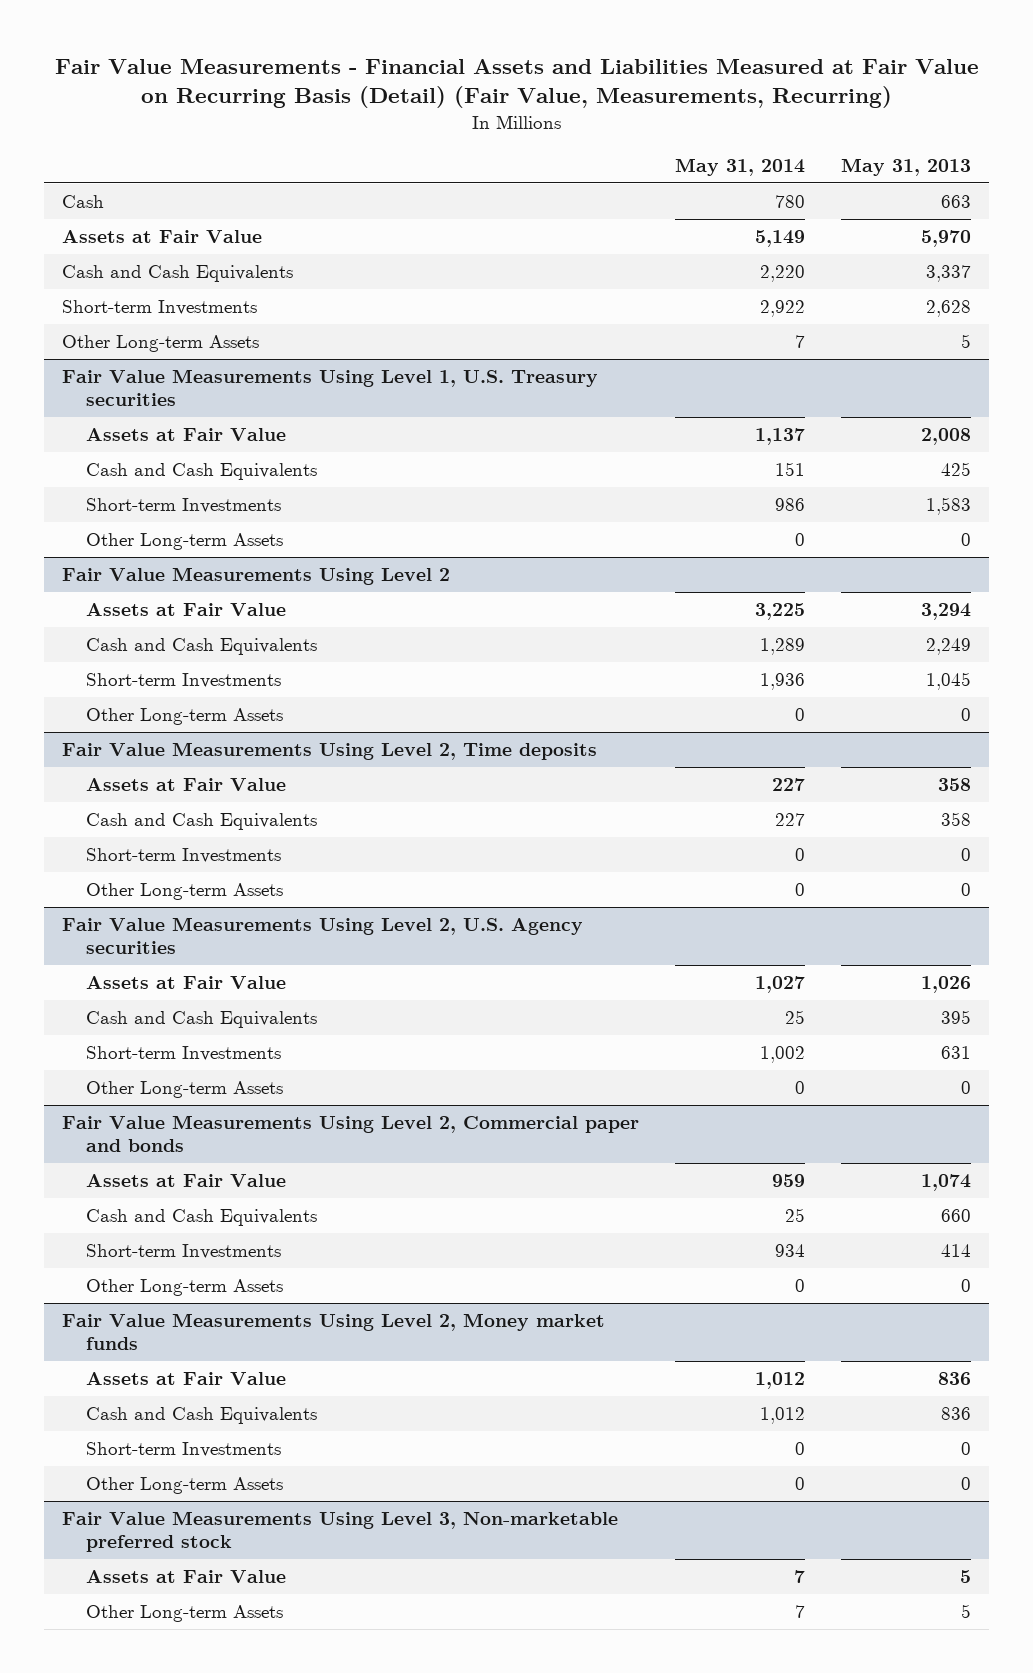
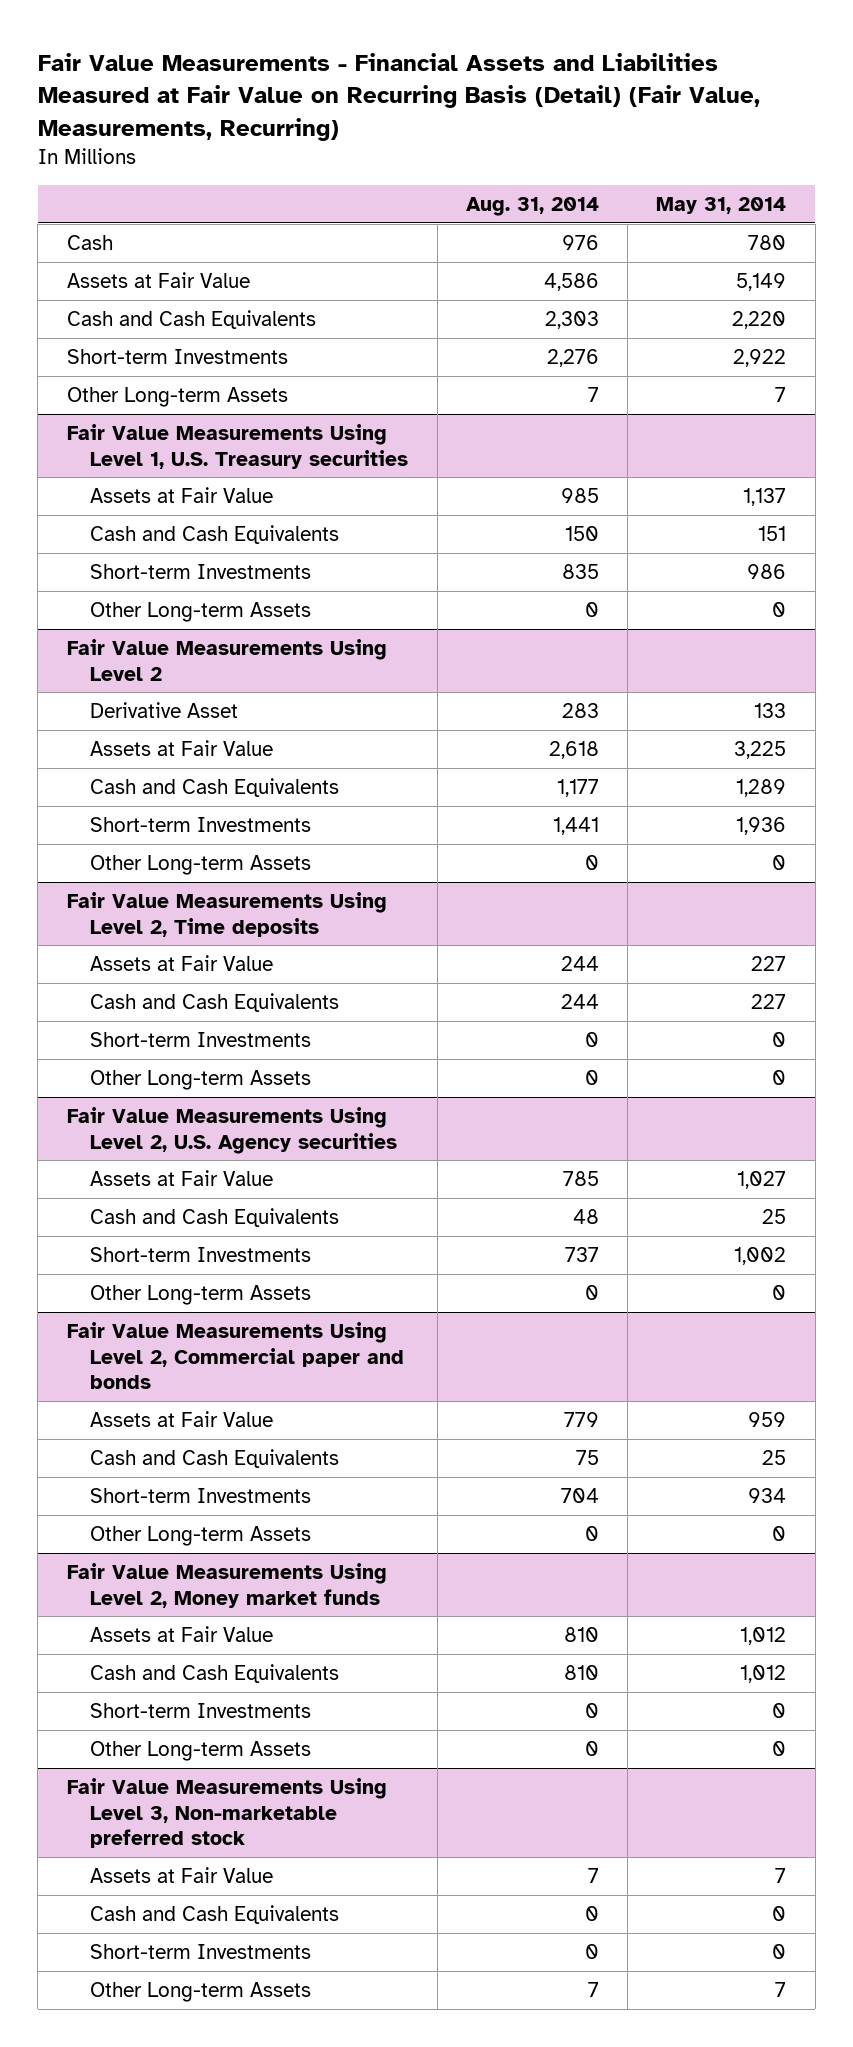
[841,157,972,176] May 31, 2013 -> none
none -> [465,196,599,216] Aug. 31, 2014
none -> [90,701,239,718] Derivative Asset
none -> [90,1904,340,1924] Cash and Cash Equivalents
none -> [90,1943,312,1959] Short-term Investments

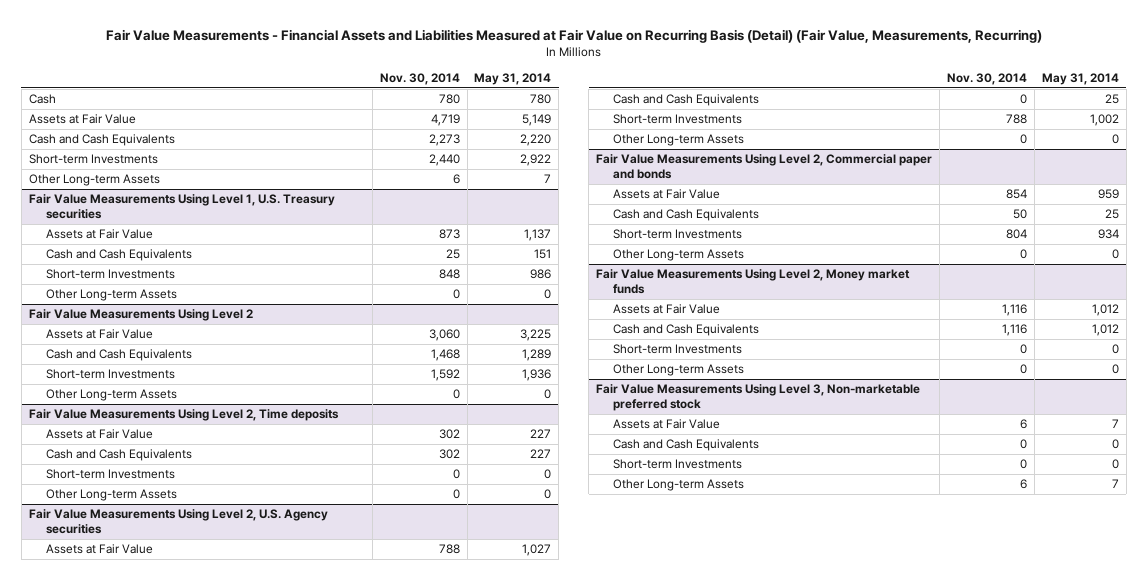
[465,196,599,216] Aug. 31, 2014 -> none
none -> [379,73,460,86] Nov. 30, 2014
[90,701,239,718] Derivative Asset -> none

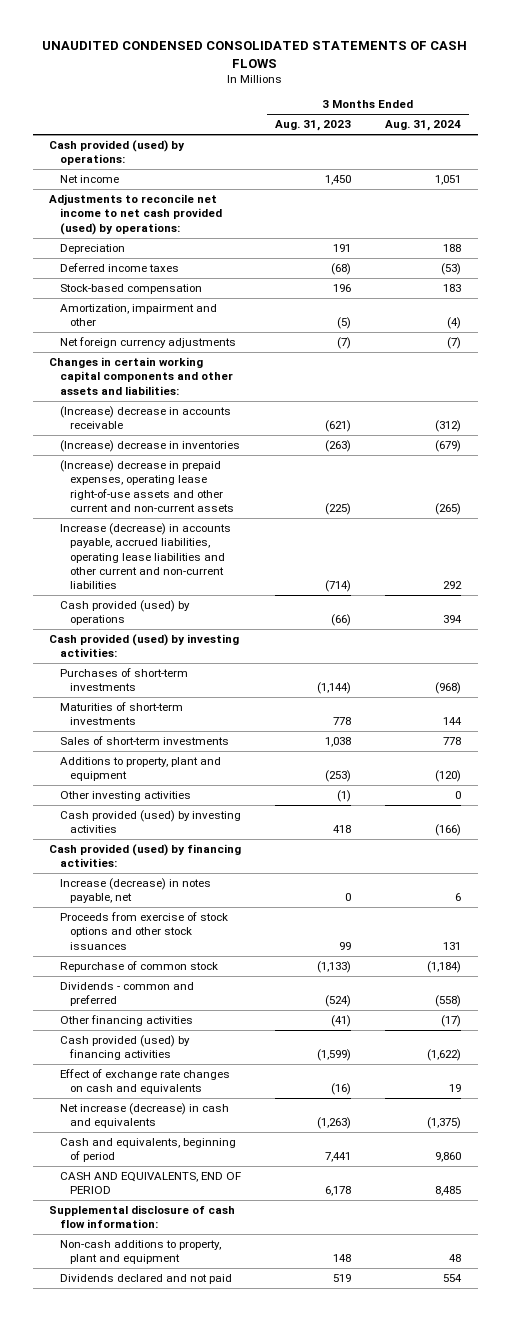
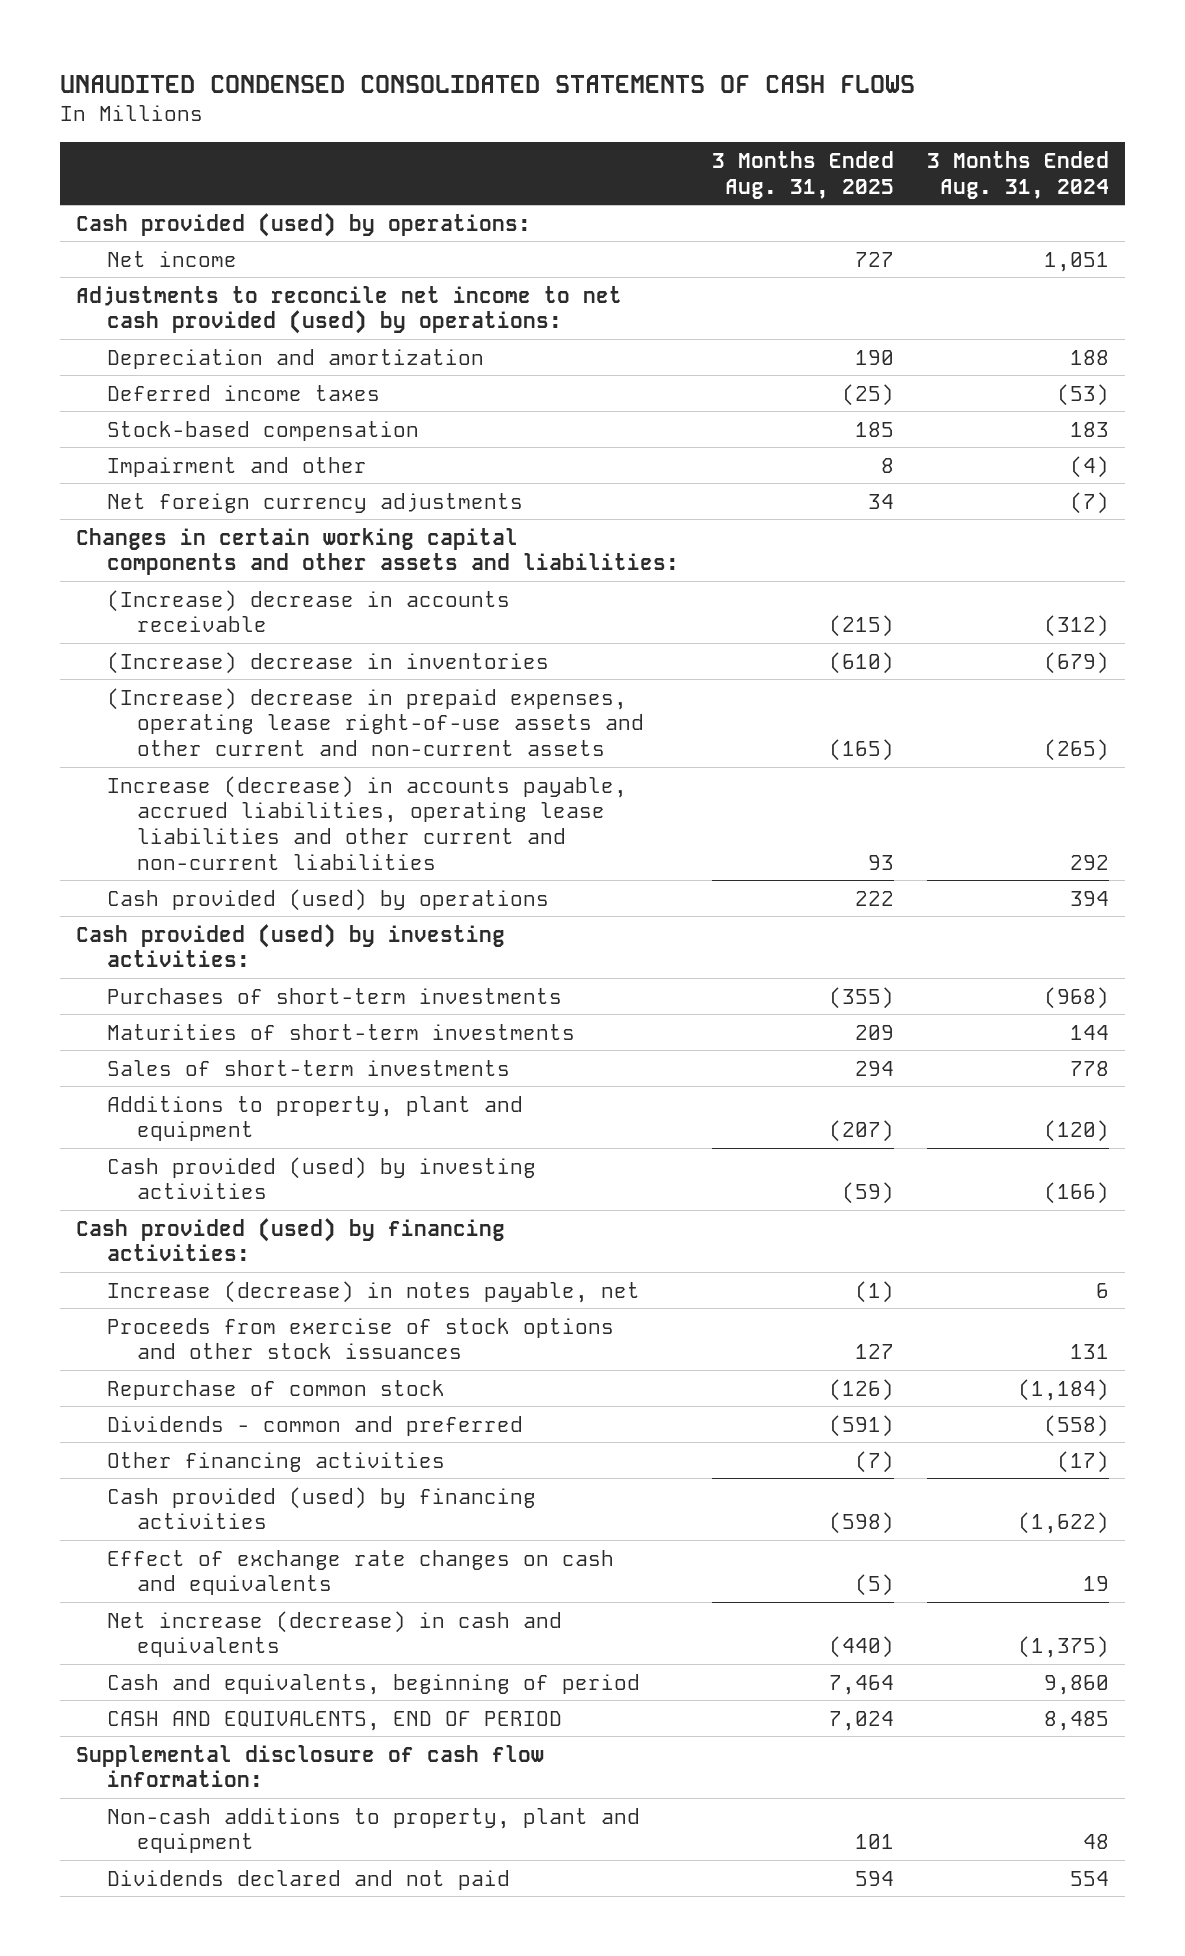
[275,120,352,132] Aug. 31, 2023 -> none
none -> [711,150,894,199] 3 Months Ended Aug. 31, 2025
[59,244,125,255] Depreciation -> [106,348,484,369] Depreciation and amortization
[59,304,217,327] Amortization, impairment and other -> [106,456,367,477] Impairment and other
[59,791,191,802] Other investing activities -> none

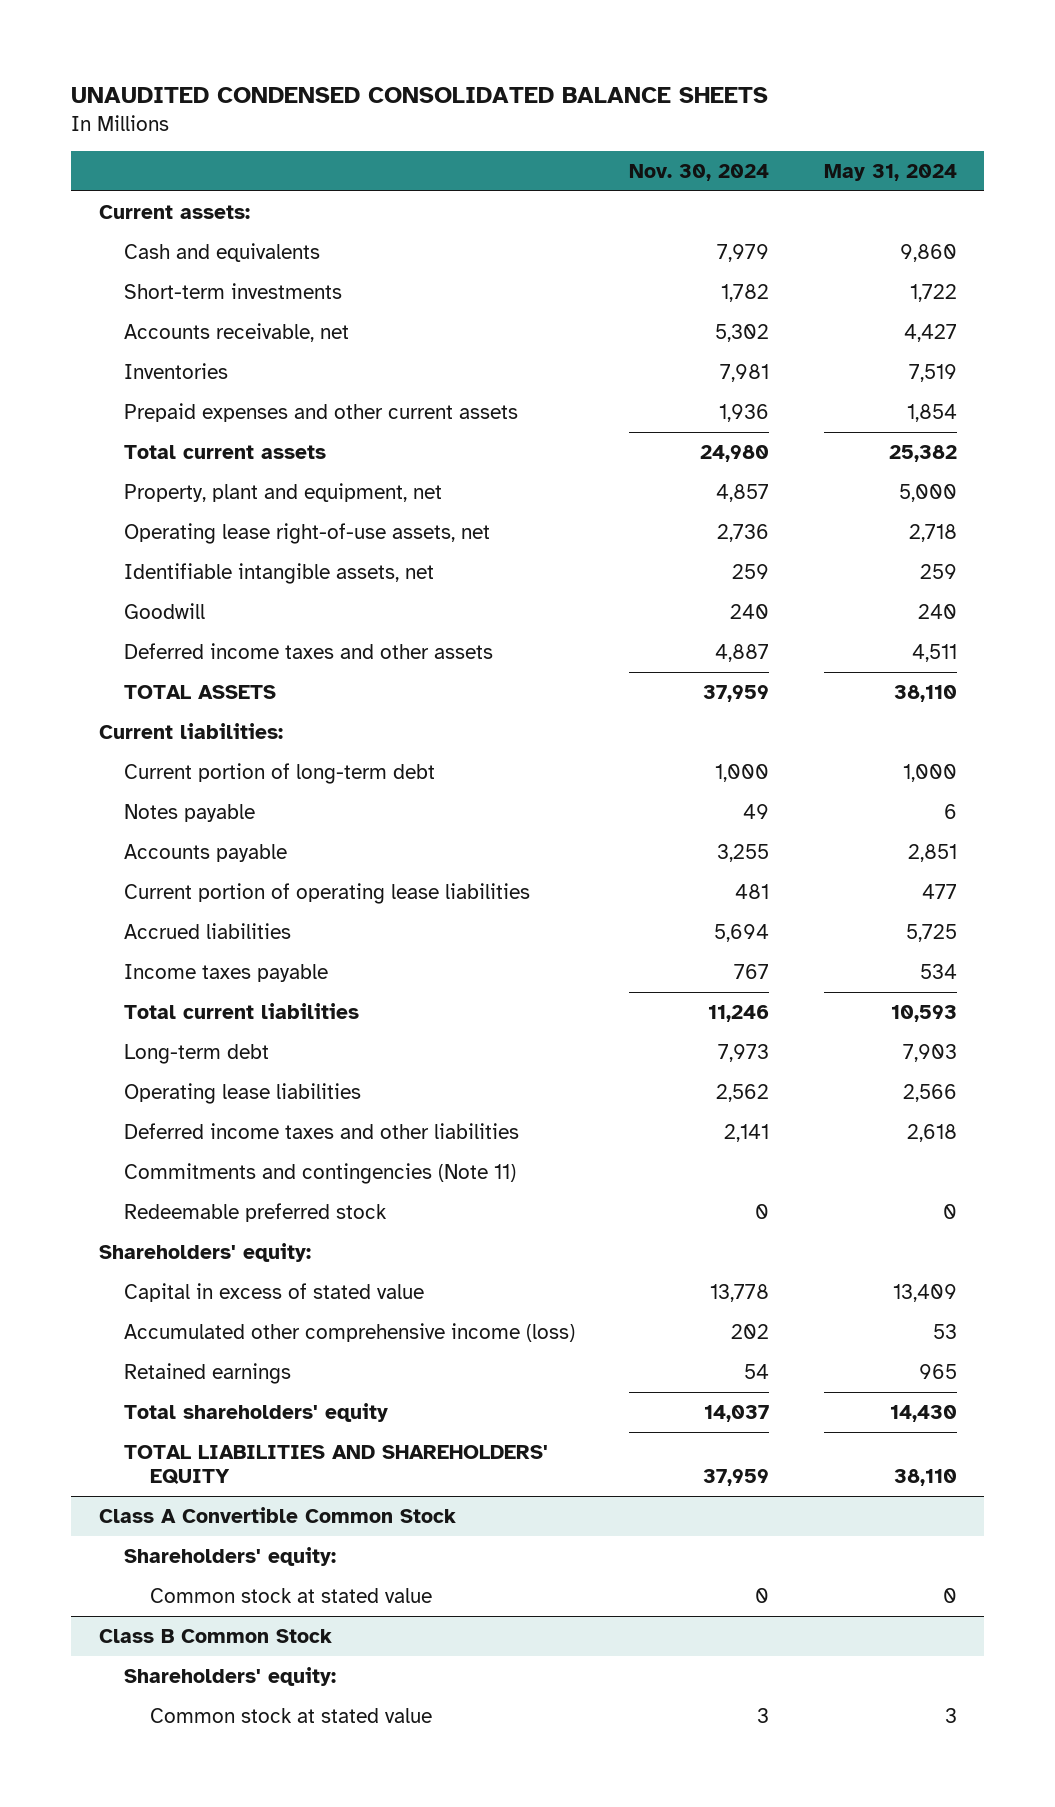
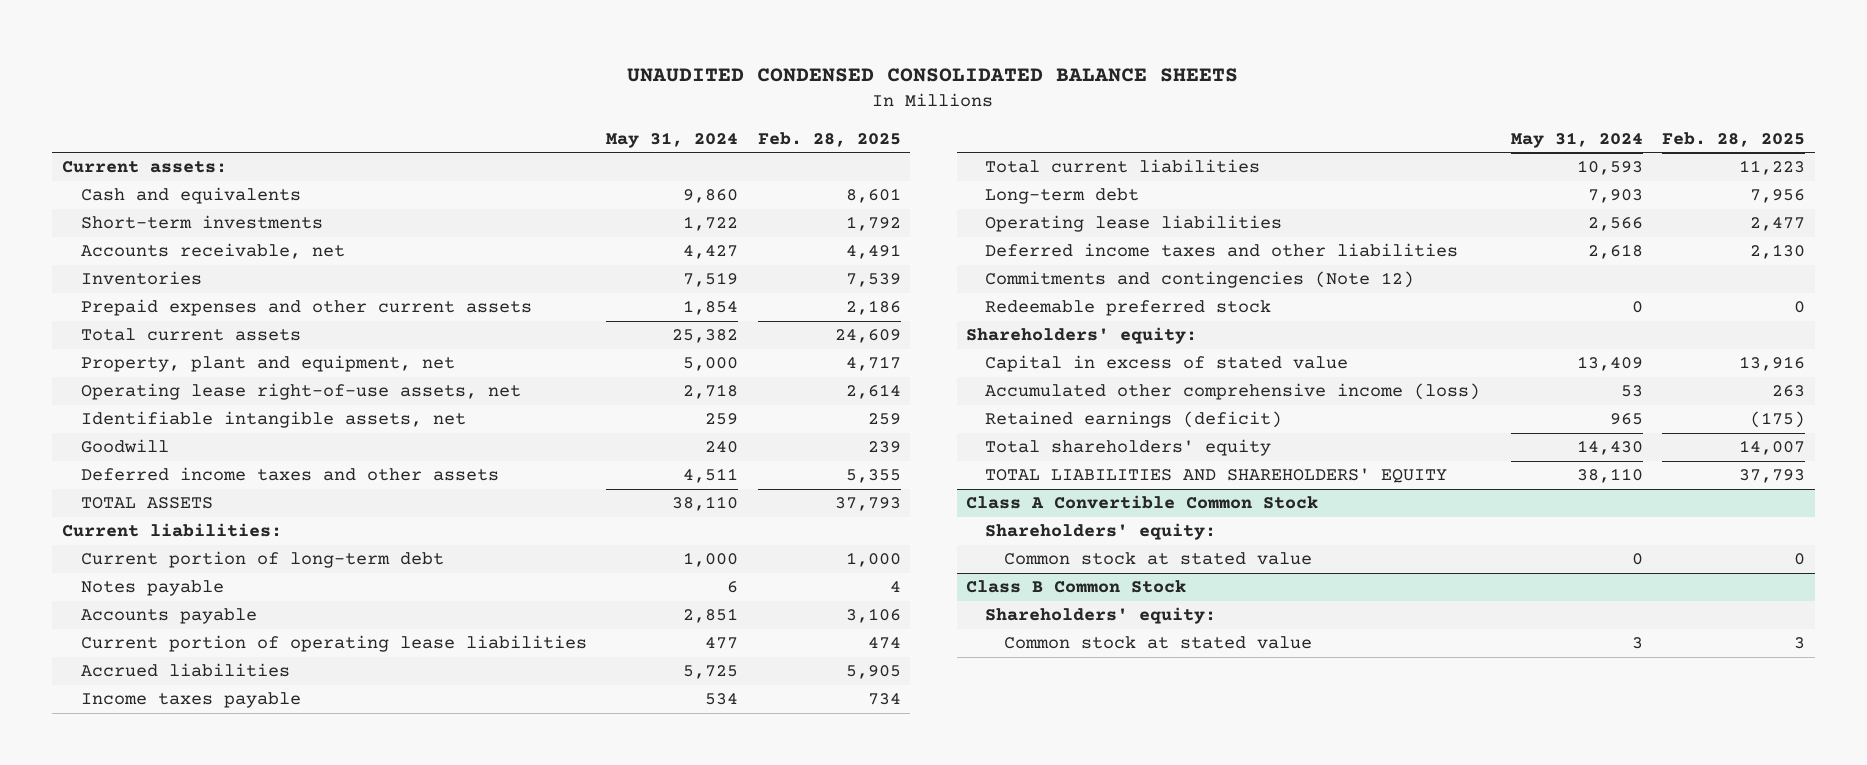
[629,163,770,181] Nov. 30, 2024 -> none
none -> [757,131,901,147] Feb. 28, 2025
[124,1162,517,1184] Commitments and contingencies (Note 11) -> [985,271,1415,289] Commitments and contingencies (Note 12)
[124,1362,292,1384] Retained earnings -> [985,411,1283,429] Retained earnings (deficit)

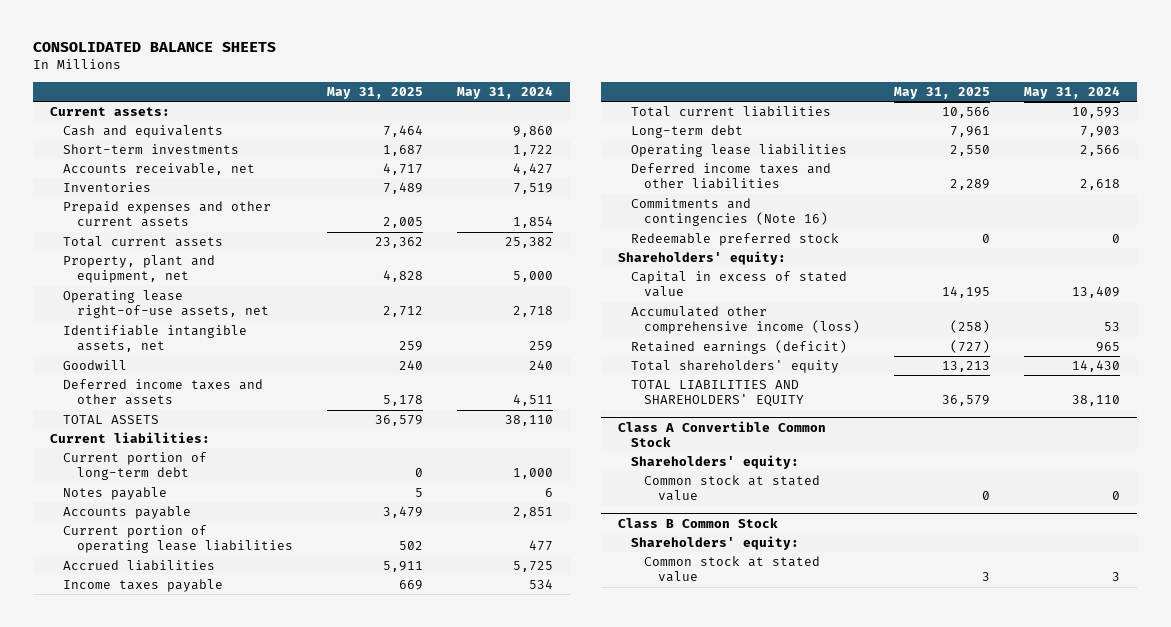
[627,67,1239,82] UNAUDITED CONDENSED CONSOLIDATED BALANCE SHEETS -> [33,42,277,53] CONSOLIDATED BALANCE SHEETS
[757,131,901,147] Feb. 28, 2025 -> none
none -> [326,86,423,99] May 31, 2025
[985,271,1415,289] Commitments and contingencies (Note 12) -> [631,198,829,227] Commitments and contingencies (Note 16)

